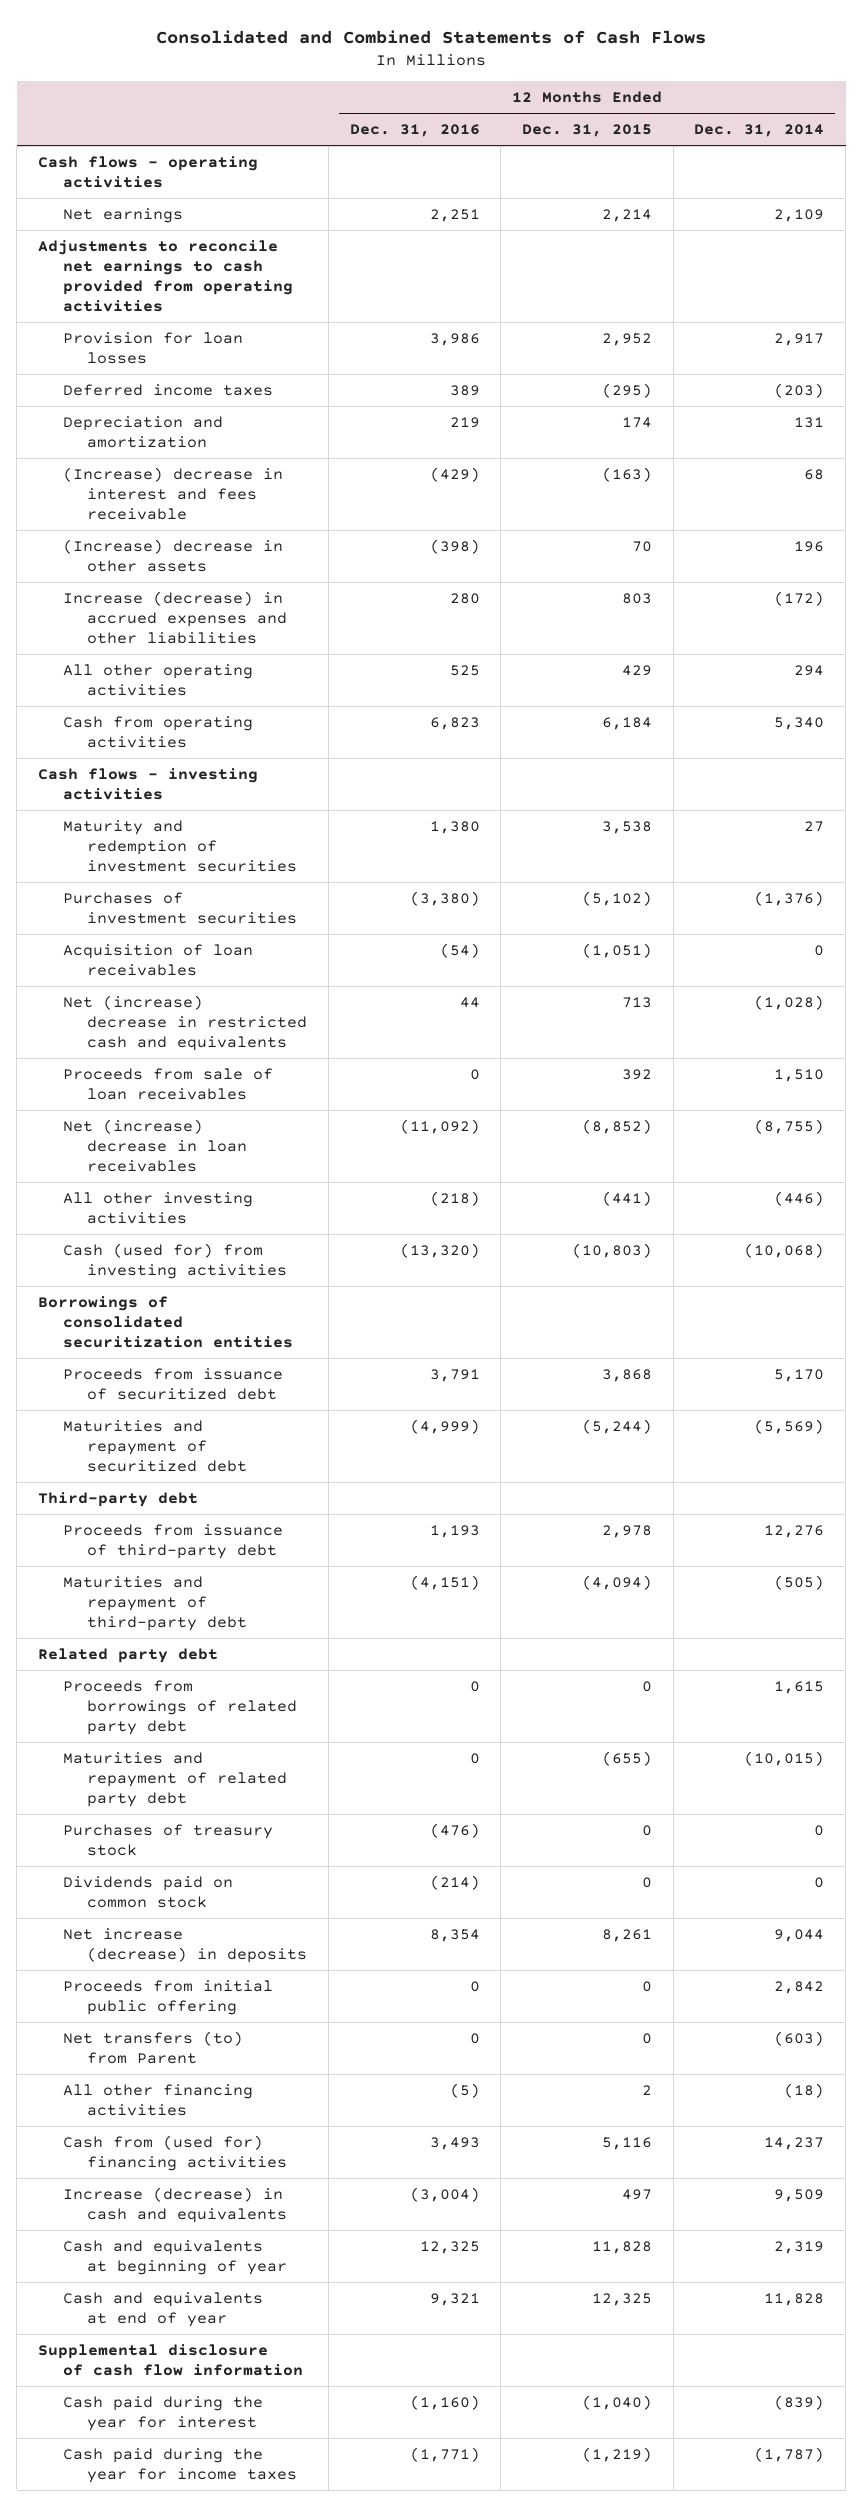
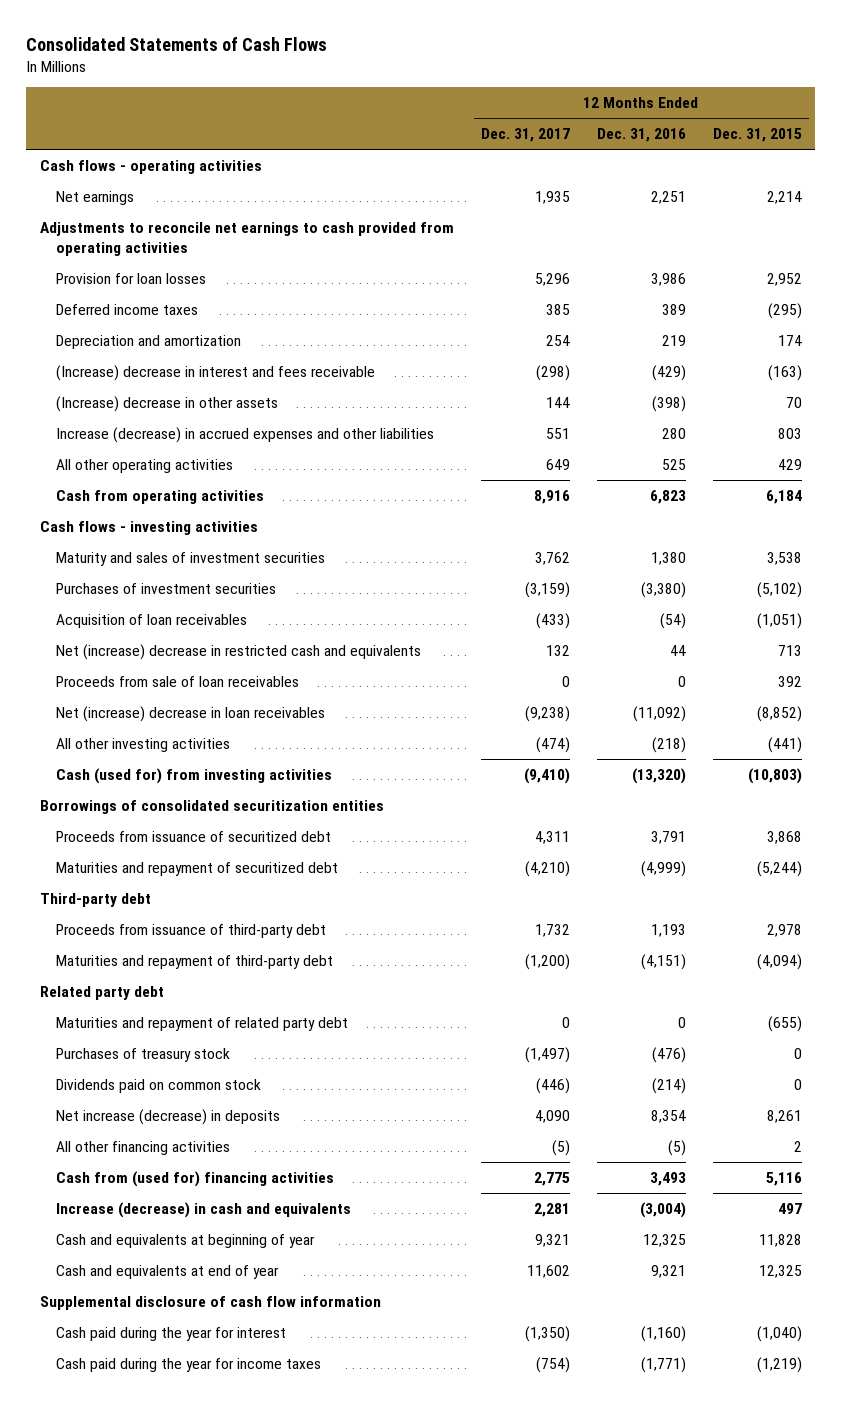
[156,29,707,44] Consolidated and Combined Statements of Cash Flows -> [26,36,328,51] Consolidated Statements of Cash Flows
[694,124,825,138] Dec. 31, 2014 -> none
none -> [480,128,570,143] Dec. 31, 2017
[62,819,298,873] Maturity and redemption of investment securities -> [56,551,326,566] Maturity and sales of investment securities
[62,1679,298,1736] Proceeds from borrowings of related party debt -> none
[62,1979,273,2015] Proceeds from initial public offering -> none
[62,2030,243,2064] Net transfers (to) from Parent -> none

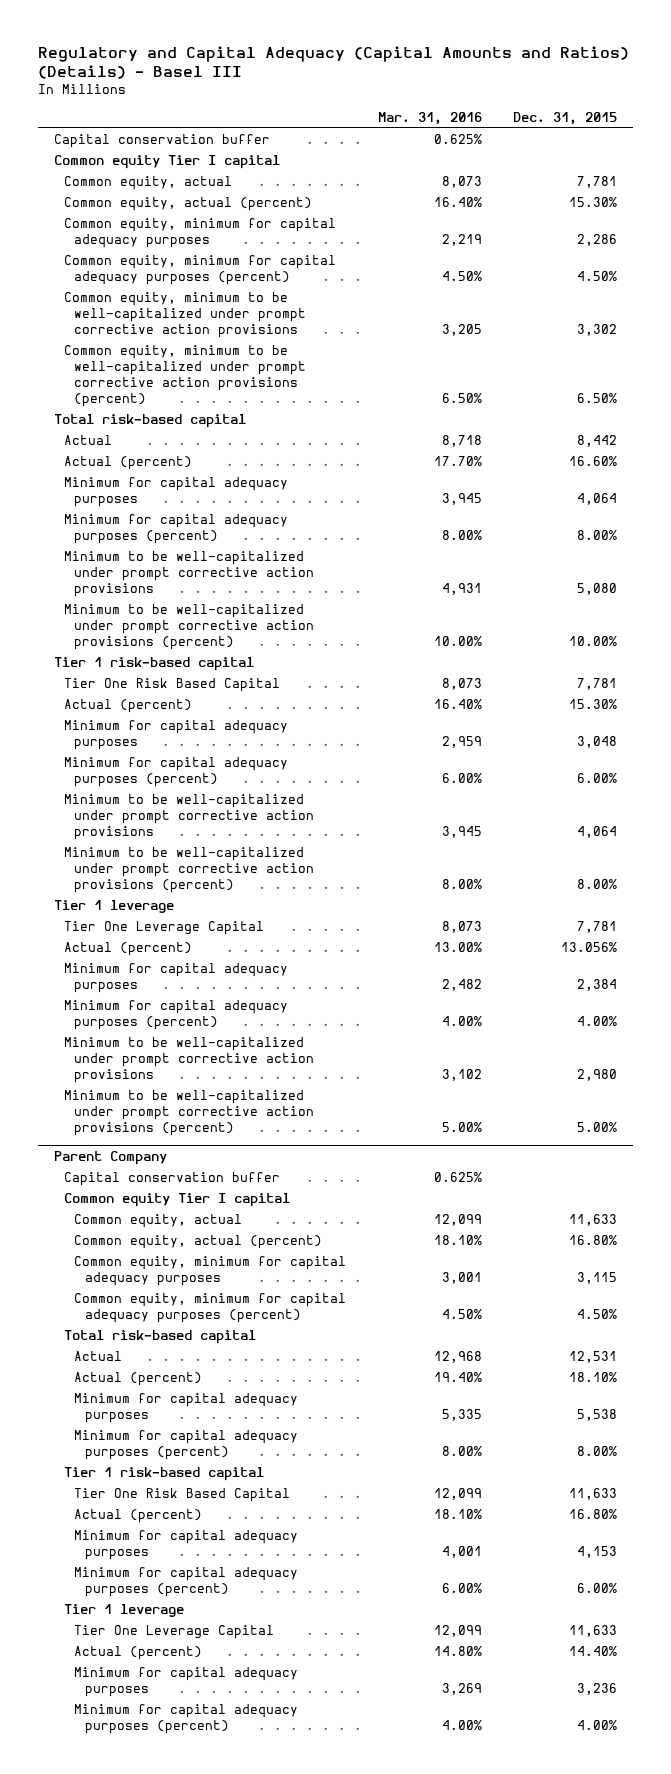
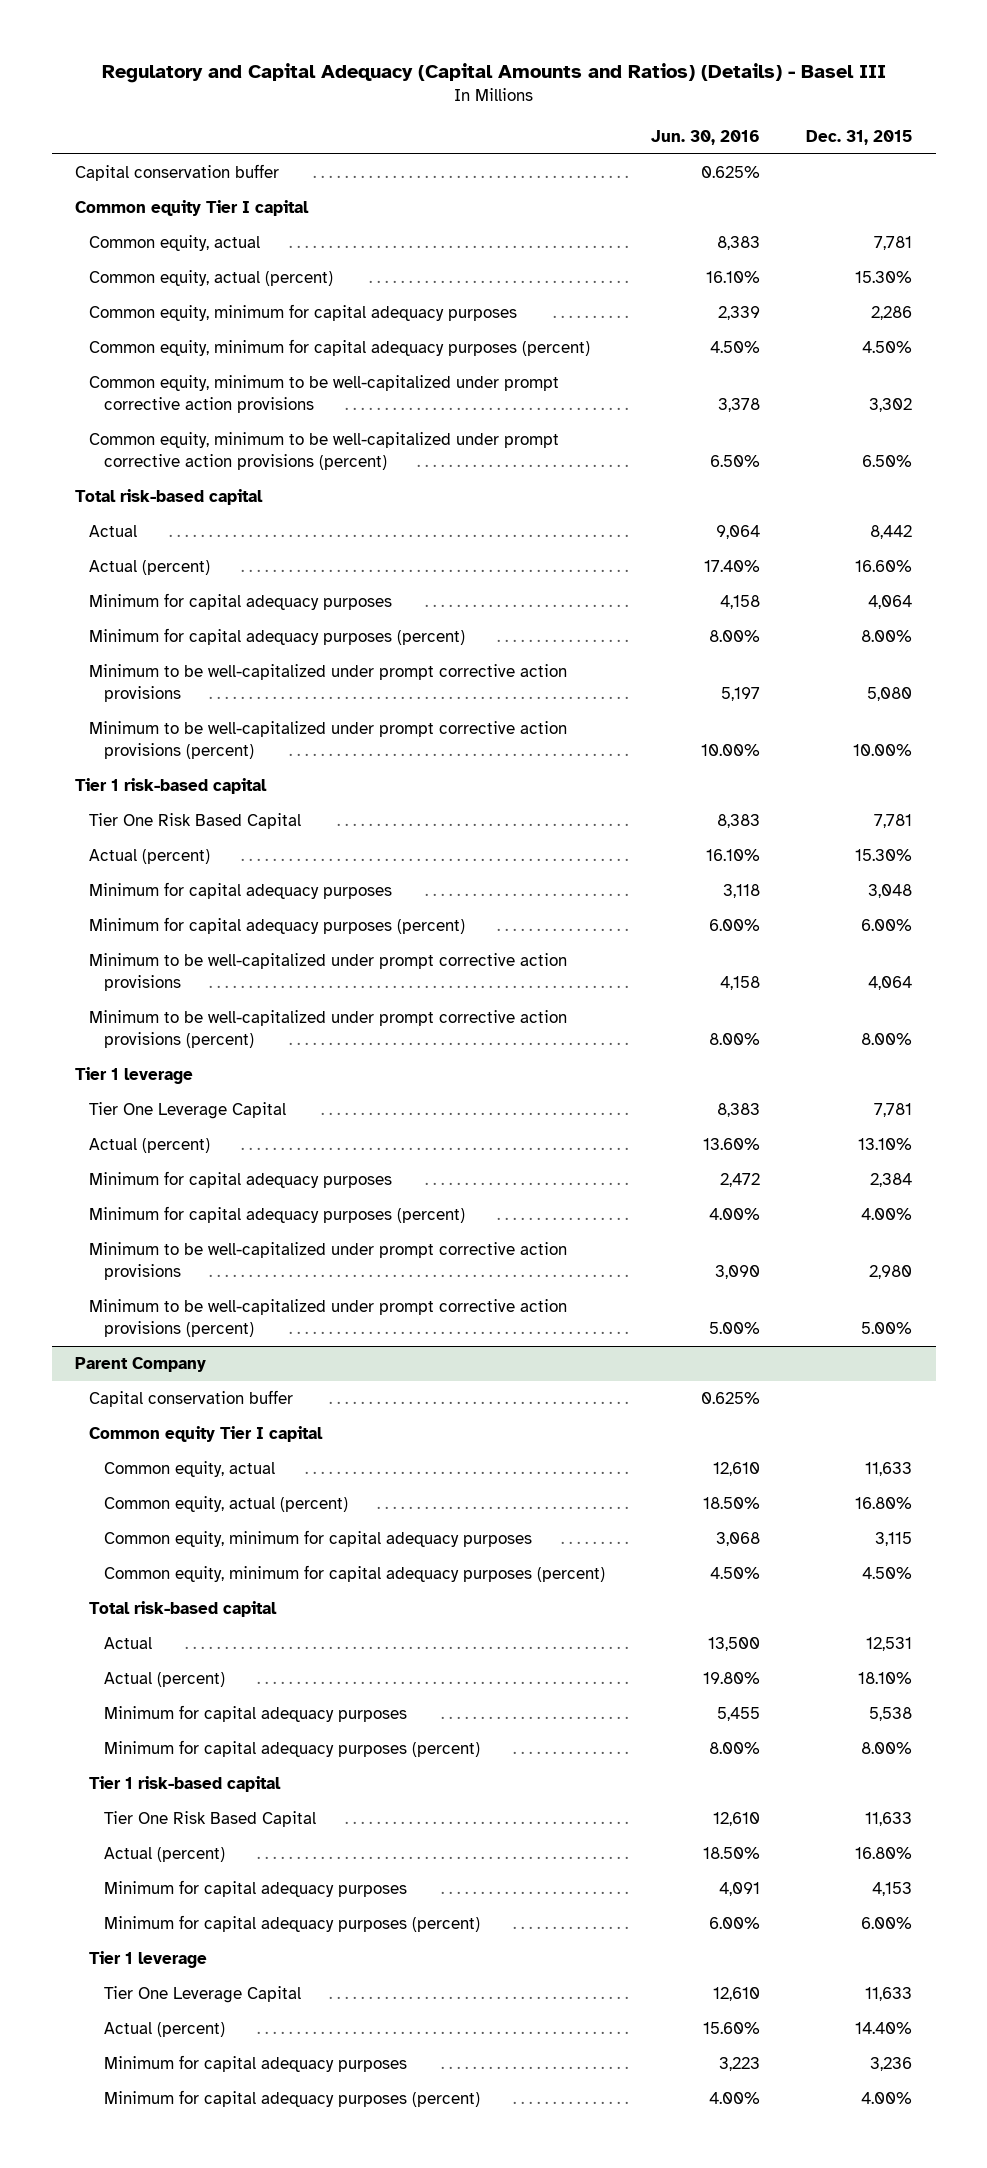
[377,112,482,126] Mar. 31, 2016 -> none
none -> [651,130,761,146] Jun. 30, 2016
[561,942,618,953] 13.056% -> [858,1138,913,1151] 13.10%

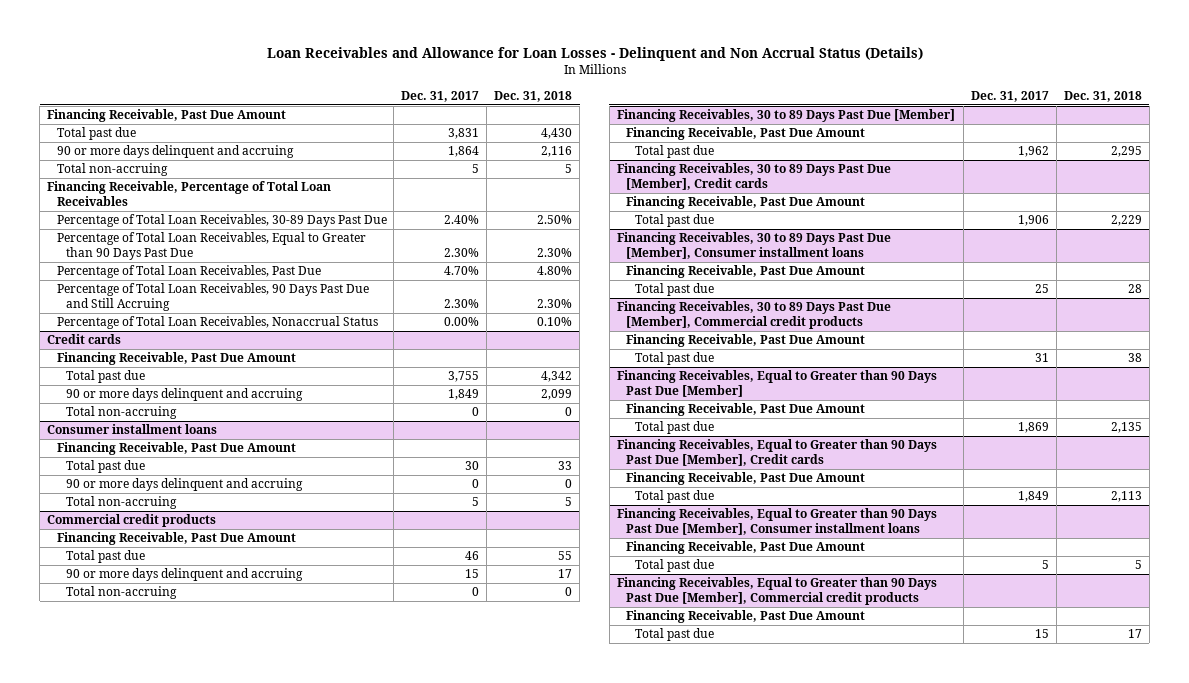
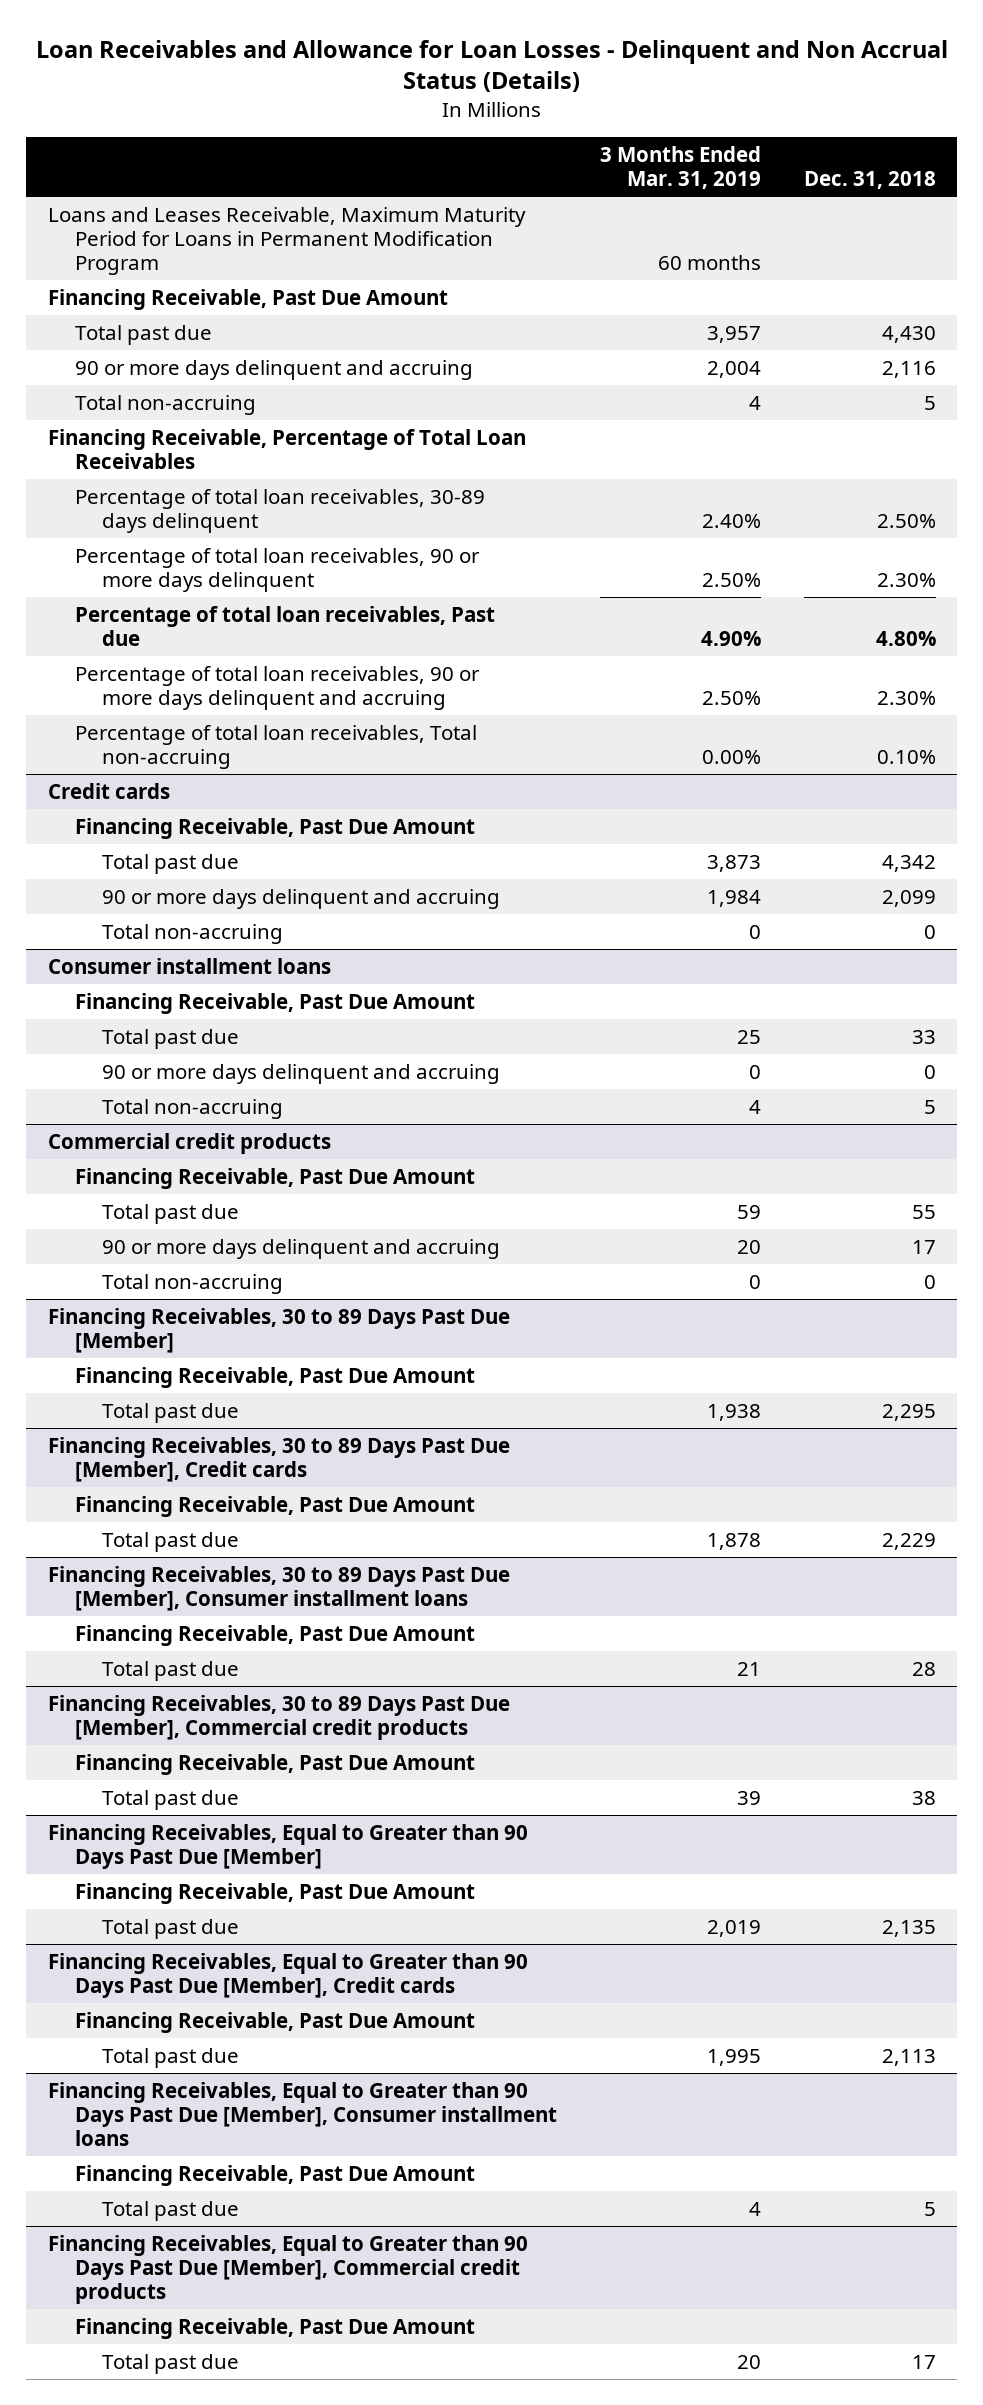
[401,90,480,102] Dec. 31, 2017 -> none
none -> [599,145,761,189] 3 Months Ended Mar. 31, 2019
none -> [47,206,526,276] Loans and Leases Receivable, Maximum Maturity Period for Loans in Permanent Modification Program
[56,214,387,228] Percentage of Total Loan Receivables, 30-89 Days Past Due -> [75,488,486,533] Percentage of total loan receivables, 30-89 days delinquent
[56,232,366,260] Percentage of Total Loan Receivables, Equal to Greater than 90 Days Past Due -> [75,547,481,592] Percentage of total loan receivables, 90 or more days delinquent
[56,265,321,279] Percentage of Total Loan Receivables, Past Due -> [75,605,496,646] Percentage of total loan receivables, Past due
[56,283,369,311] Percentage of Total Loan Receivables, 90 Days Past Due and Still Accruing -> [75,665,481,710] Percentage of total loan receivables, 90 or more days delinquent and accruing
[56,316,378,330] Percentage of Total Loan Receivables, Nonaccrual Status -> [75,724,478,769] Percentage of total loan receivables, Total non-accruing

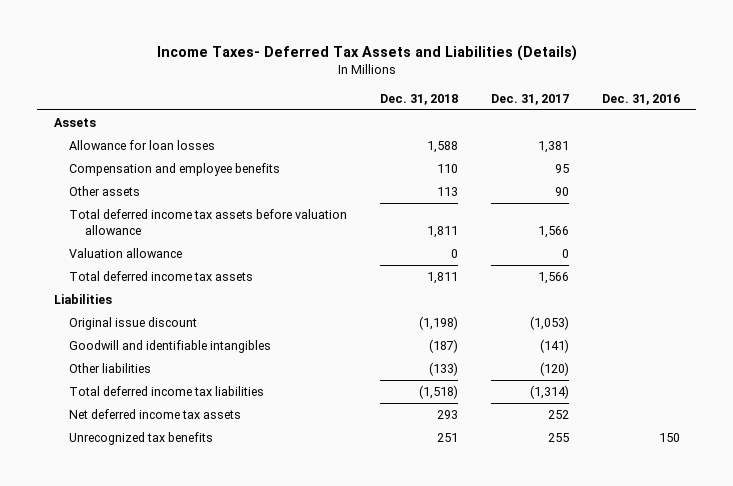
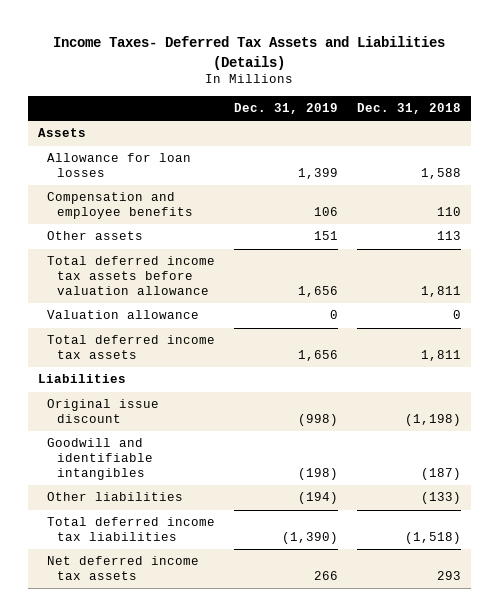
[490,93,569,105] Dec. 31, 2017 -> none
[601,93,680,105] Dec. 31, 2016 -> none
none -> [234,102,339,114] Dec. 31, 2019
[69,431,214,445] Unrecognized tax benefits -> none

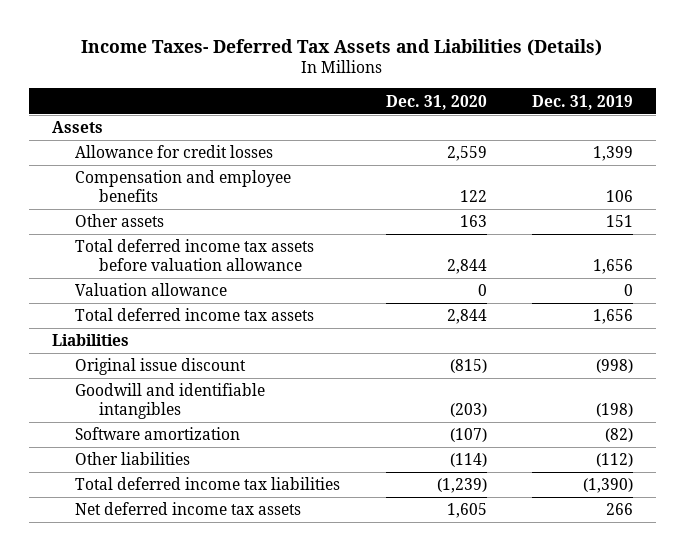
[357,102,462,114] Dec. 31, 2018 -> none
none -> [385,94,487,110] Dec. 31, 2020
[47,153,192,178] Allowance for loan losses -> [75,145,274,159] Allowance for credit losses
none -> [75,427,241,441] Software amortization
[298,492,339,505] (194) -> [596,453,634,468] (112)

